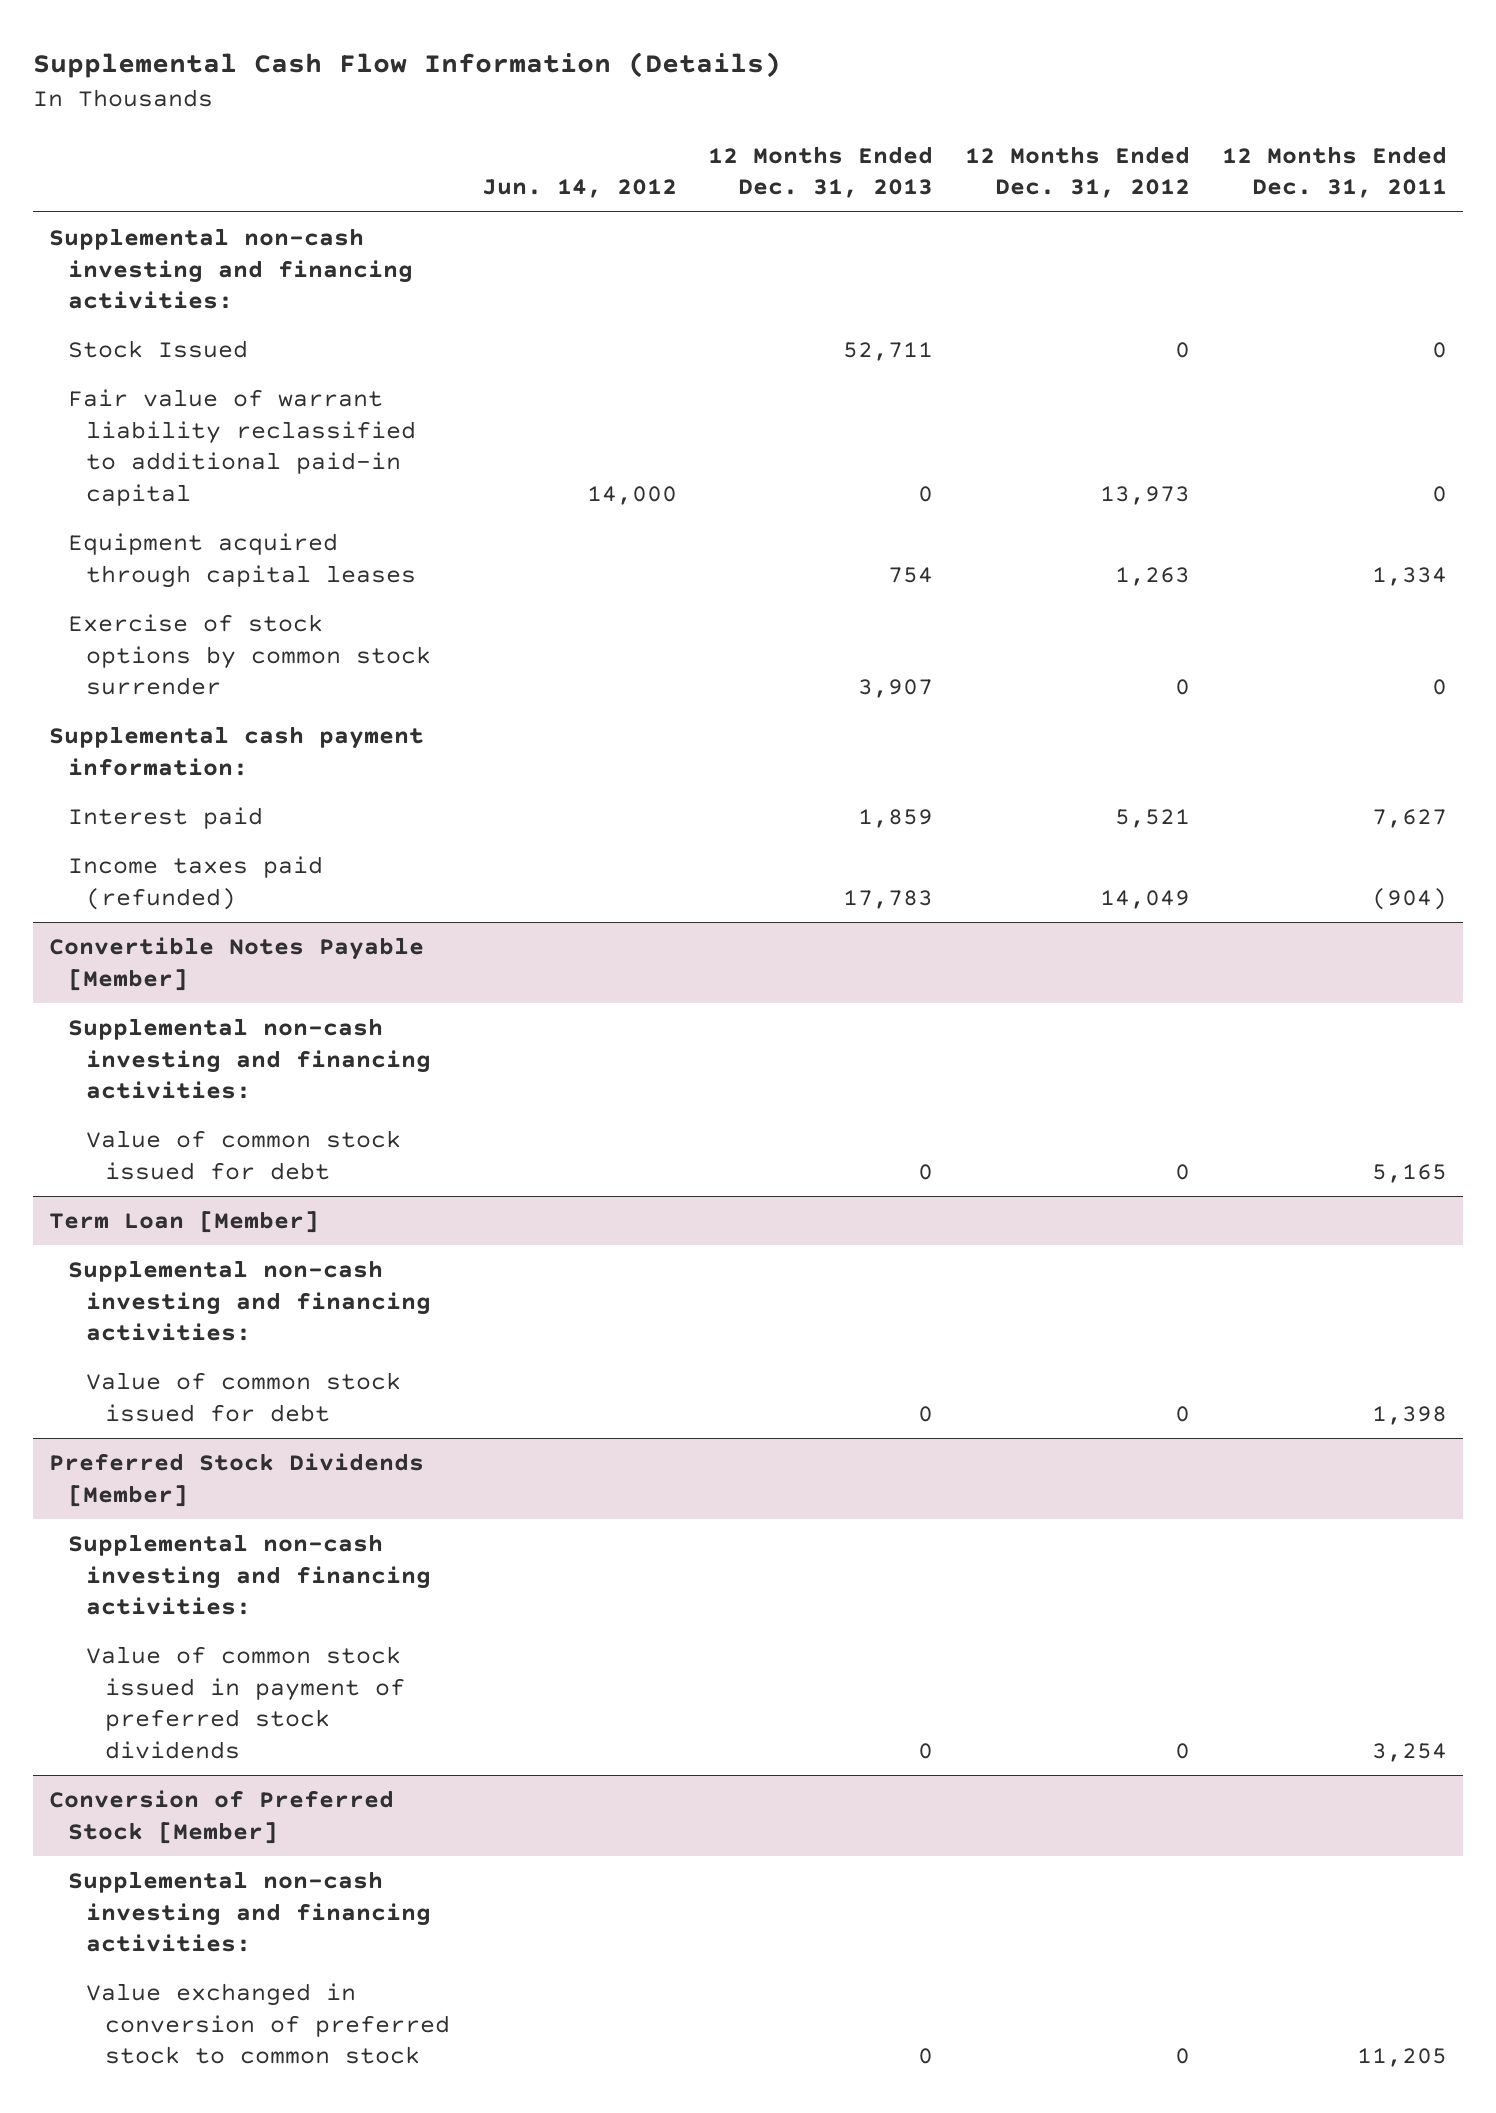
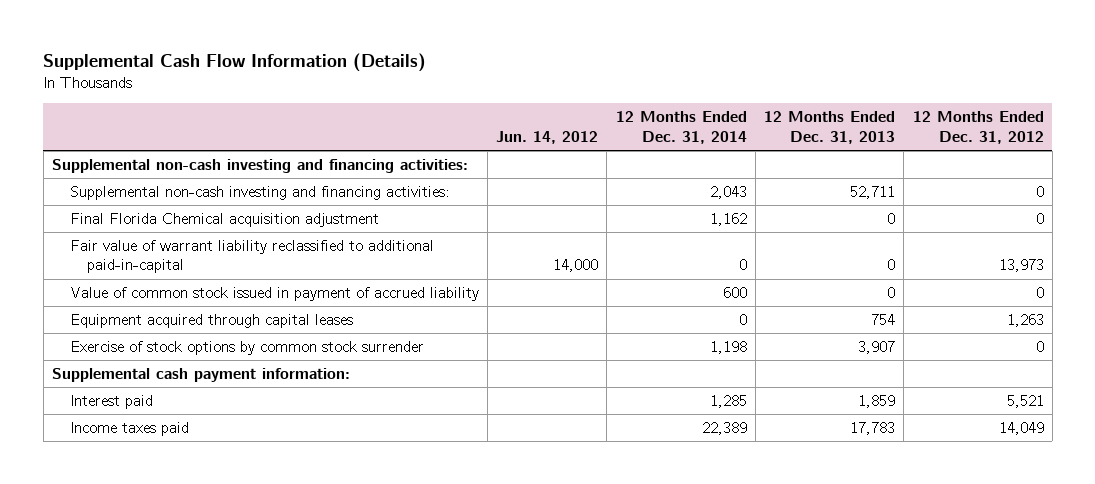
[1221,145,1447,199] 12 Months Ended Dec. 31, 2011 -> none
none -> [615,111,747,144] 12 Months Ended Dec. 31, 2014
[67,339,248,358] Stock Issued -> [69,185,450,200] Supplemental non-cash investing and financing activities:
none -> [69,212,379,227] Final Florida Chemical acquisition adjustment
[67,388,417,506] Fair value of warrant liability reclassified to additional paid-in capital -> [69,239,434,274] Fair value of warrant liability reclassified to additional paid-in-capital
none -> [69,286,479,301] Value of common stock issued in payment of accrued liability
[49,936,425,991] Convertible Notes Payable [Member] -> none
[67,1017,432,1100] Supplemental non-cash investing and financing activities: -> none
[86,1129,402,1180] Value of common stock issued for debt -> none
[49,1210,320,1233] Term Loan [Member] -> none
[67,1259,432,1342] Supplemental non-cash investing and financing activities: -> none
[86,1371,402,1422] Value of common stock issued for debt -> none
[49,1452,425,1507] Preferred Stock Dividends [Member] -> none
[67,1533,432,1616] Supplemental non-cash investing and financing activities: -> none
[86,1645,406,1759] Value of common stock issued in payment of preferred stock dividends -> none
[49,1789,395,1844] Conversion of Preferred Stock [Member] -> none
[67,1870,432,1953] Supplemental non-cash investing and financing activities: -> none
[86,1982,451,2065] Value exchanged in conversion of preferred stock to common stock -> none
[67,855,323,910] Income taxes paid (refunded) -> [69,421,189,436] Income taxes paid

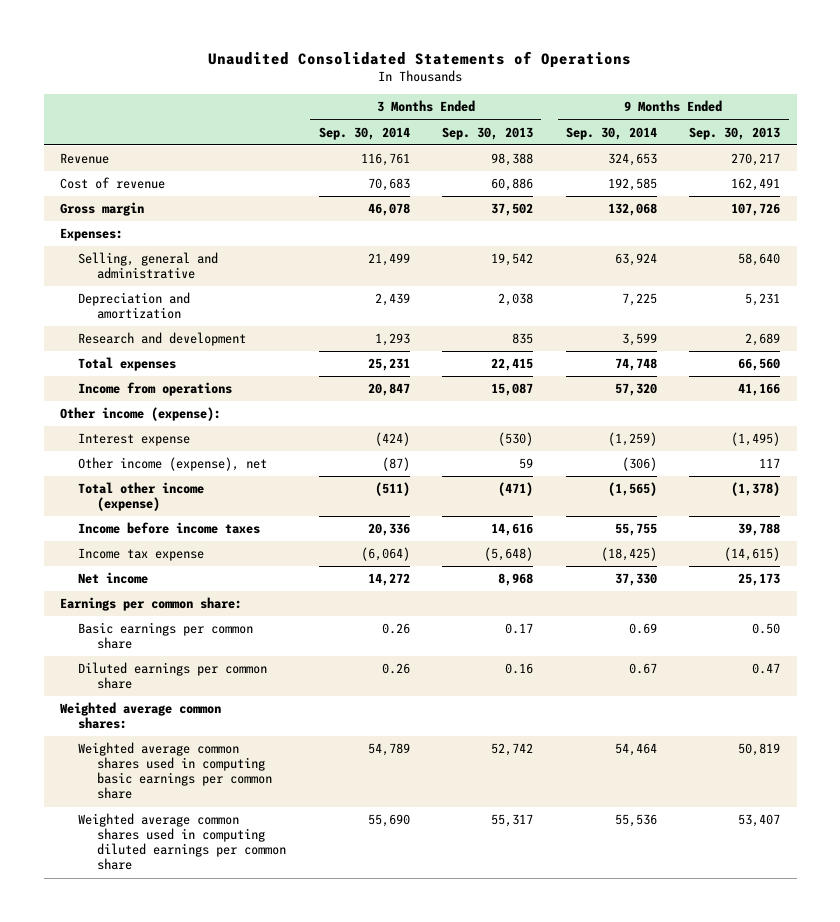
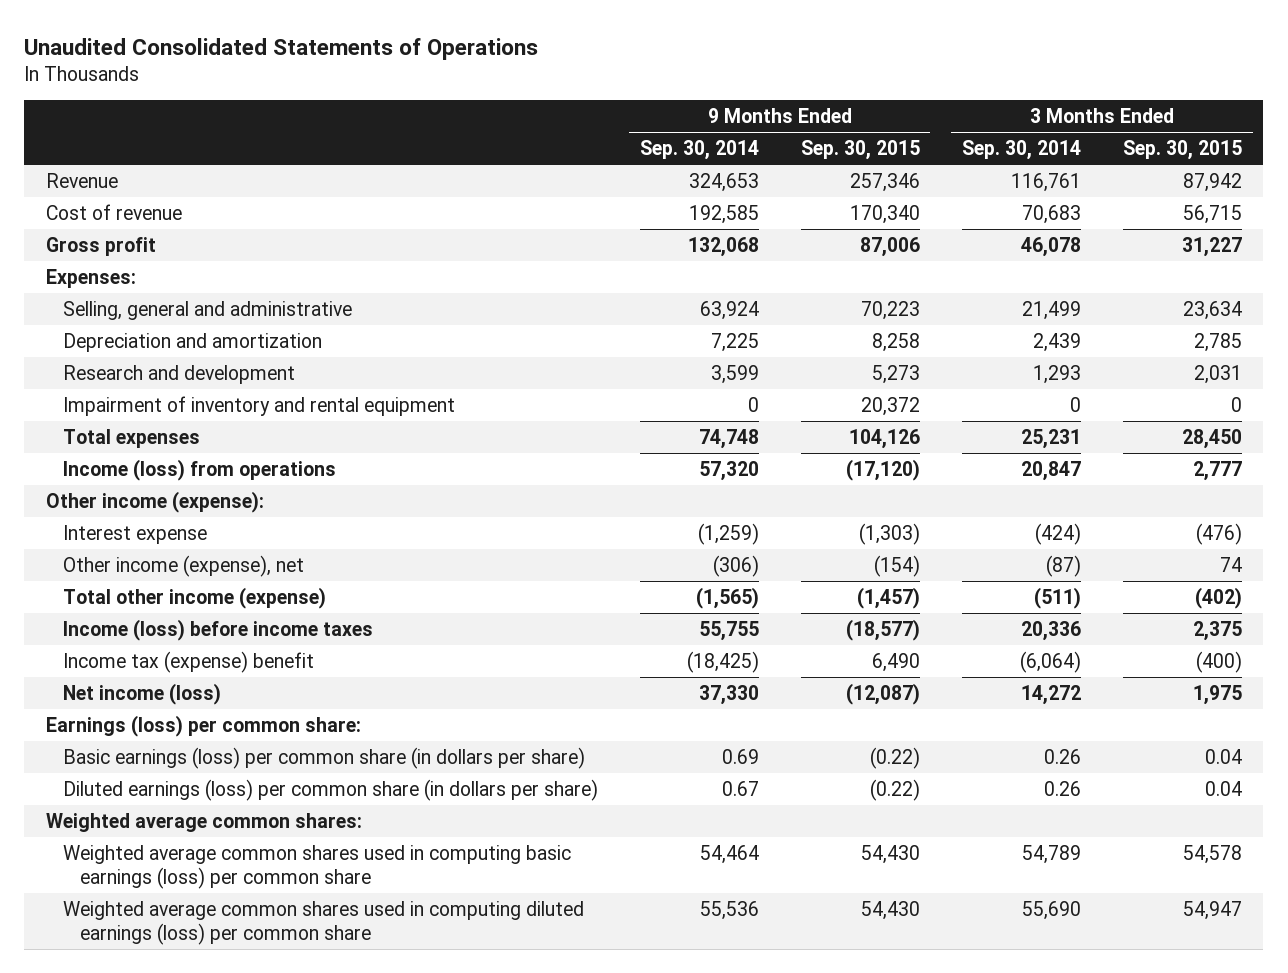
[442,126,534,140] Sep. 30, 2013 -> none
[689,126,781,140] Sep. 30, 2013 -> none
none -> [800,140,920,161] Sep. 30, 2015
none -> [1123,140,1243,161] Sep. 30, 2015
[60,202,145,217] Gross margin -> [45,236,156,256] Gross profit
none -> [62,395,455,416] Impairment of inventory and rental equipment
[78,382,233,397] Income from operations -> [62,458,336,481] Income (loss) from operations
[78,522,261,535] Income before income taxes -> [62,618,373,641] Income (loss) before income taxes
[78,548,205,562] Income tax expense -> [62,650,314,673] Income tax (expense) benefit
[78,572,149,585] Net income -> [62,682,221,705] Net income (loss)
[60,597,243,612] Earnings per common share: -> [45,714,361,737] Earnings (loss) per common share:
[78,622,254,650] Basic earnings per common share -> [62,746,585,769] Basic earnings (loss) per common share (in dollars per share)
[78,662,268,690] Diluted earnings per common share -> [62,778,598,801] Diluted earnings (loss) per common share (in dollars per share)
[78,742,272,800] Weighted average common shares used in computing basic earnings per common share -> [62,844,571,890] Weighted average common shares used in computing basic earnings (loss) per common share
[78,813,286,871] Weighted average common shares used in computing diluted earnings per common share -> [62,900,584,946] Weighted average common shares used in computing diluted earnings (loss) per common share

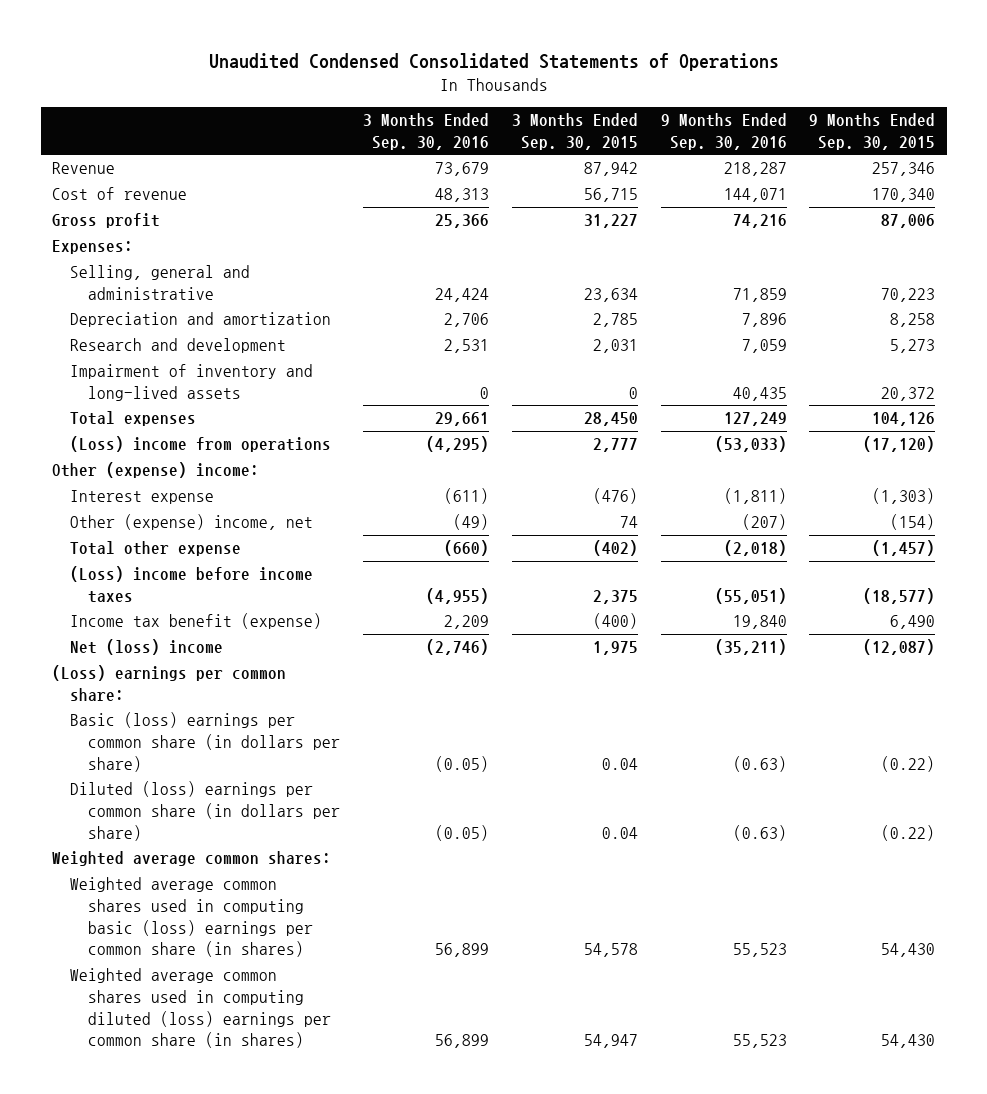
[24,37,539,60] Unaudited Consolidated Statements of Operations -> [208,52,779,71] Unaudited Condensed Consolidated Statements of Operations
[639,140,759,161] Sep. 30, 2014 -> none
[961,140,1081,161] Sep. 30, 2014 -> none
none -> [363,112,490,150] 3 Months Ended Sep. 30, 2016
none -> [660,112,787,150] 9 Months Ended Sep. 30, 2016
[62,395,455,416] Impairment of inventory and rental equipment -> [70,364,314,401] Impairment of inventory and long-lived assets
[62,458,336,481] Income (loss) from operations -> [70,436,332,453] (Loss) income from operations
[45,490,264,513] Other income (expense): -> [51,462,259,479] Other (expense) income:
[62,554,304,577] Other income (expense), net -> [70,514,314,531] Other (expense) income, net
[62,586,326,609] Total other income (expense) -> [70,541,242,557] Total other expense
[62,618,373,641] Income (loss) before income taxes -> [70,566,314,603] (Loss) income before income taxes
[62,650,314,673] Income tax (expense) benefit -> [70,613,323,630] Income tax benefit (expense)
[62,682,221,705] Net income (loss) -> [70,639,224,656] Net (loss) income
[45,714,361,737] Earnings (loss) per common share: -> [51,665,286,701] (Loss) earnings per common share:
[62,746,585,769] Basic earnings (loss) per common share (in dollars per share) -> [70,712,341,772] Basic (loss) earnings per common share (in dollars per share)
[62,778,598,801] Diluted earnings (loss) per common share (in dollars per share) -> [70,781,341,841] Diluted (loss) earnings per common share (in dollars per share)
[62,844,571,890] Weighted average common shares used in computing basic earnings (loss) per common share -> [70,877,314,958] Weighted average common shares used in computing basic (loss) earnings per common share (in shares)
[62,900,584,946] Weighted average common shares used in computing diluted earnings (loss) per common share -> [70,968,332,1049] Weighted average common shares used in computing diluted (loss) earnings per common share (in shares)

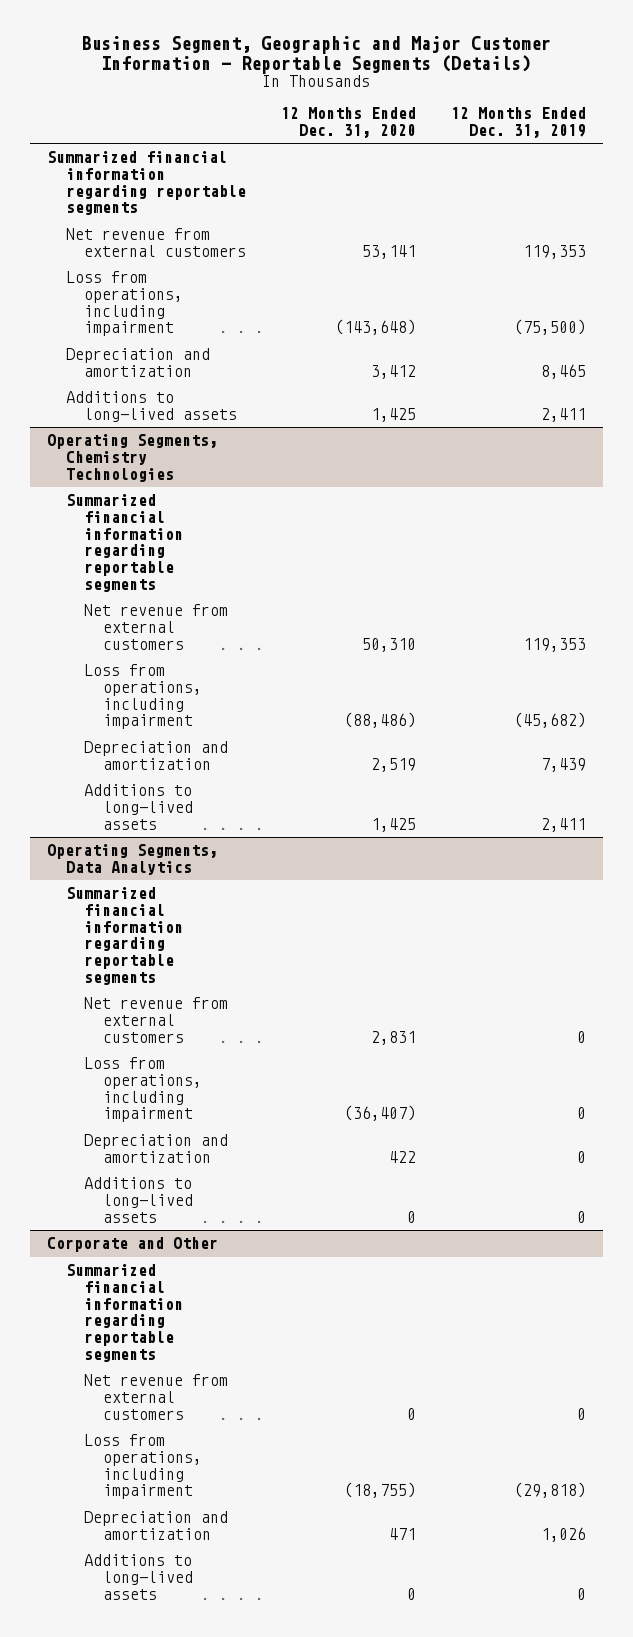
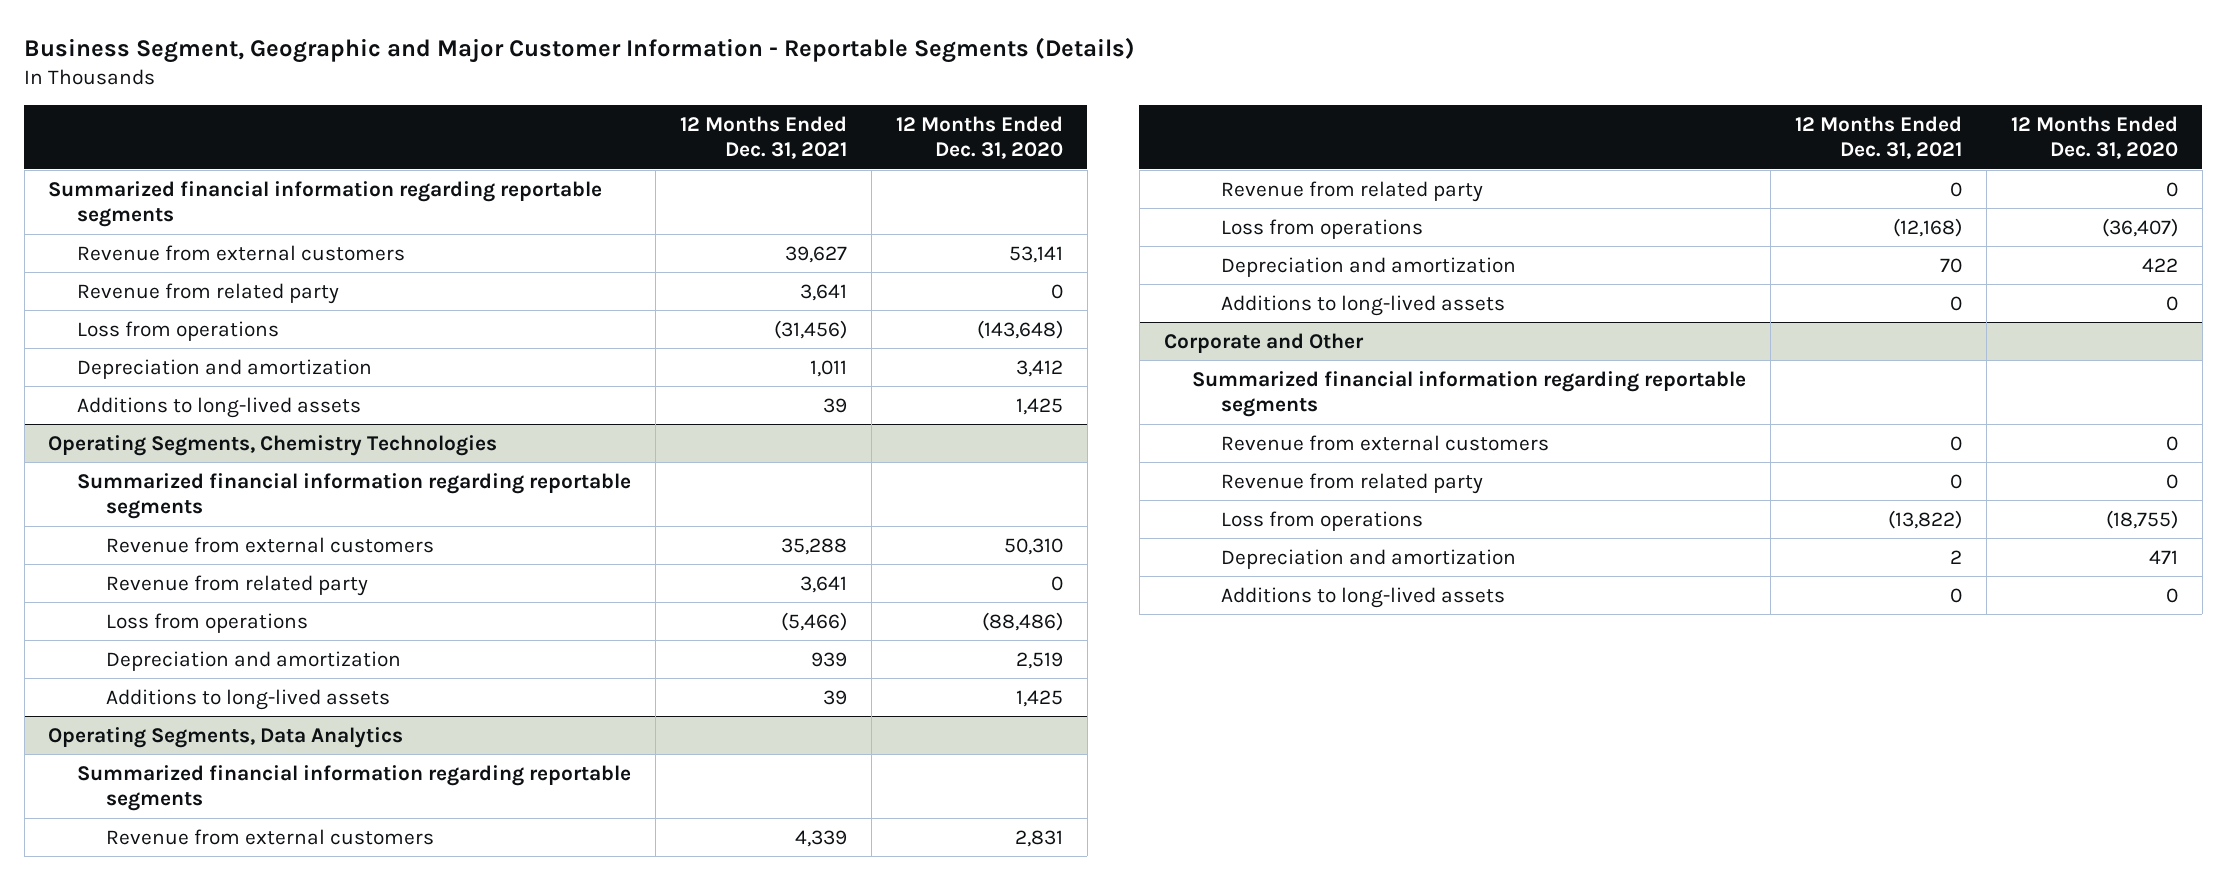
[450,107,586,139] 12 Months Ended Dec. 31, 2019 -> none
none -> [679,115,847,160] 12 Months Ended Dec. 31, 2021
[65,228,247,257] Net revenue from external customers -> [77,244,406,261] Revenue from external customers
none -> [77,282,340,304] Revenue from related party
[65,271,184,337] Loss from operations, including impairment -> [77,320,280,341] Loss from operations
[84,604,229,650] Net revenue from external customers -> [105,536,434,553] Revenue from external customers
none -> [105,574,368,596] Revenue from related party
[84,664,203,730] Loss from operations, including impairment -> [105,612,308,633] Loss from operations
[84,997,229,1043] Net revenue from external customers -> [105,828,434,845] Revenue from external customers
none -> [1220,180,1483,202] Revenue from related party
[84,1057,203,1123] Loss from operations, including impairment -> [1220,218,1423,239] Loss from operations
[84,1374,229,1420] Net revenue from external customers -> [1220,434,1549,451] Revenue from external customers
none -> [1220,472,1483,494] Revenue from related party
[84,1434,203,1500] Loss from operations, including impairment -> [1220,510,1423,531] Loss from operations

